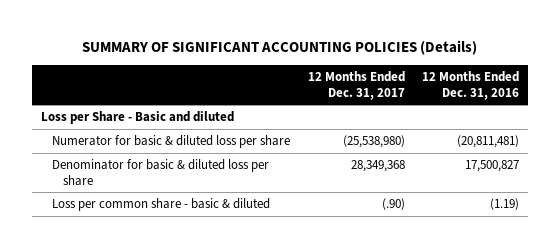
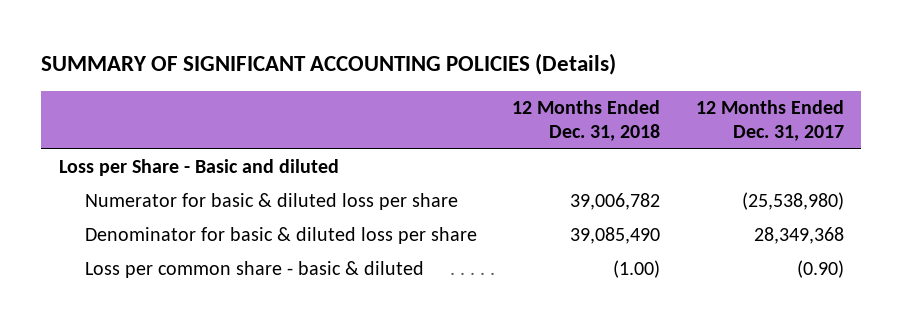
[422,71,520,100] 12 Months Ended Dec. 31, 2016 -> none
none -> [512,99,661,142] 12 Months Ended Dec. 31, 2018
[381,198,405,211] (.90) -> [796,260,844,279] (0.90)

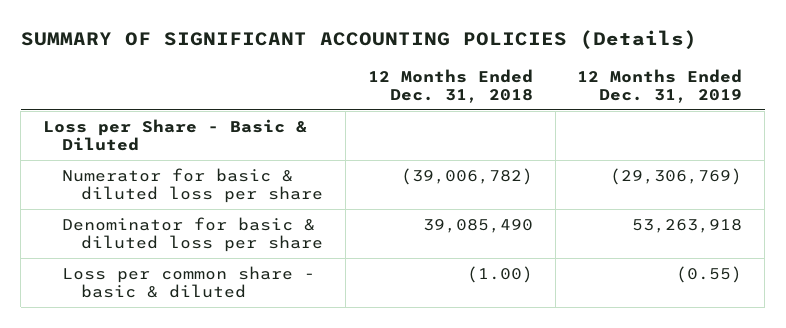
[695,99,844,142] 12 Months Ended Dec. 31, 2017 -> none
none -> [577,68,743,104] 12 Months Ended Dec. 31, 2019
[58,159,339,177] Loss per Share - Basic and diluted -> [43,118,308,152] Loss per Share - Basic & Diluted
[570,193,661,211] 39,006,782 -> [400,167,533,185] (39,006,782)

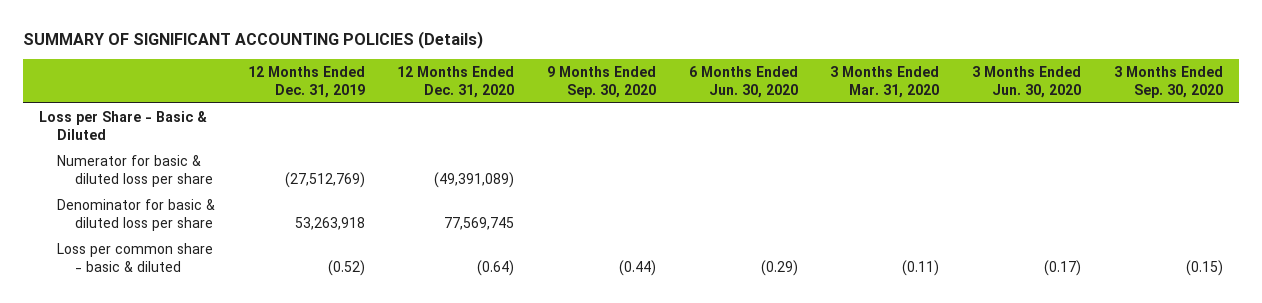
[367,68,533,104] 12 Months Ended Dec. 31, 2018 -> none
none -> [397,65,515,98] 12 Months Ended Dec. 31, 2020
none -> [547,65,657,98] 9 Months Ended Sep. 30, 2020
none -> [688,65,798,98] 6 Months Ended Jun. 30, 2020
none -> [830,65,940,98] 3 Months Ended Mar. 31, 2020
none -> [972,65,1082,98] 3 Months Ended Jun. 30, 2020
none -> [1113,65,1223,98] 3 Months Ended Sep. 30, 2020
[610,167,743,185] (29,306,769) -> [284,171,365,188] (27,512,769)
[676,265,743,283] (0.55) -> [327,259,365,276] (0.52)

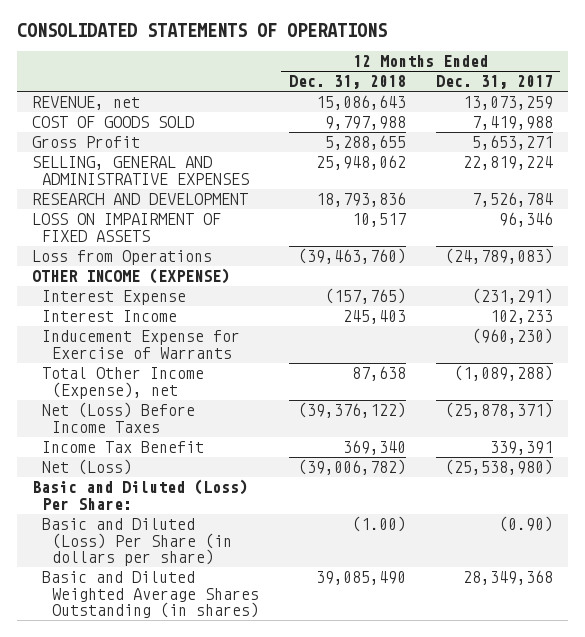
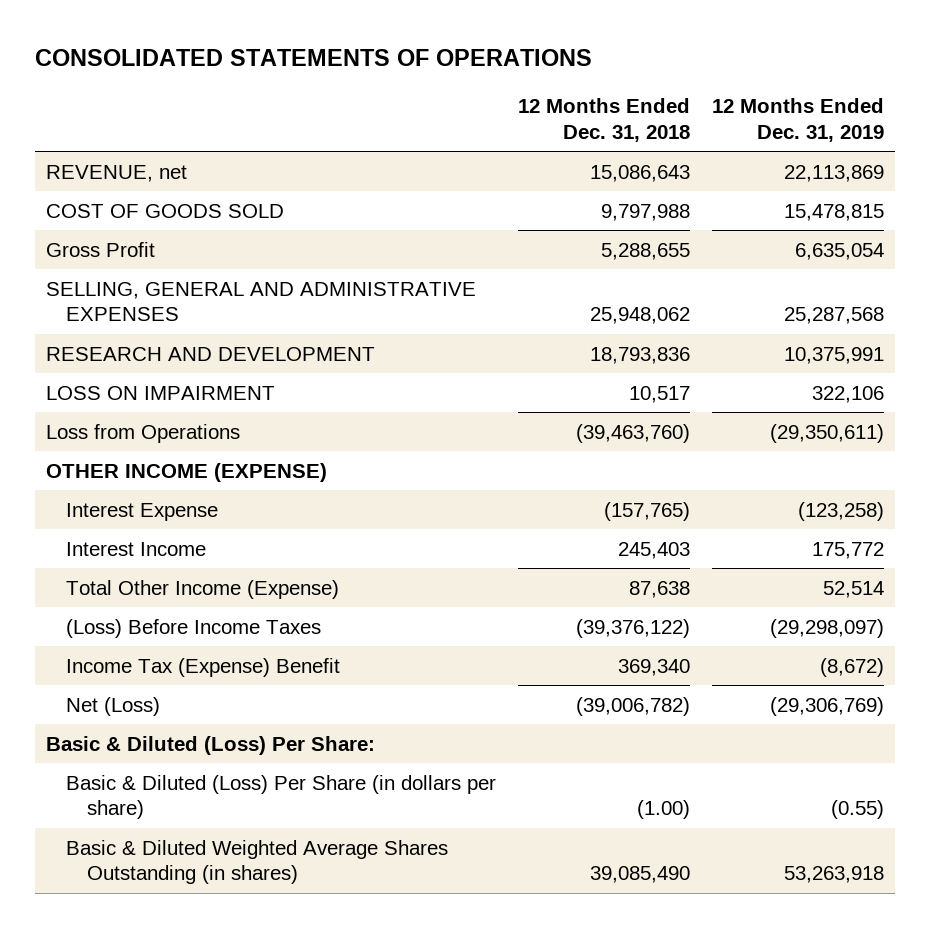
[435,75,553,90] Dec. 31, 2017 -> none
none -> [712,98,885,142] 12 Months Ended Dec. 31, 2019
[31,213,221,242] LOSS ON IMPAIRMENT OF FIXED ASSETS -> [45,385,275,400] LOSS ON IMPAIRMENT
[41,330,240,359] Inducement Expense for Exercise of Warrants -> none
[41,367,204,399] Total Other Income (Expense), net -> [66,579,340,599] Total Other Income (Expense)
[41,402,195,433] Net (Loss) Before Income Taxes -> [66,618,322,638] (Loss) Before Income Taxes
[41,441,204,454] Income Tax Benefit -> [66,657,341,677] Income Tax (Expense) Benefit
[31,479,248,510] Basic and Diluted (Loss) Per Share: -> [45,735,375,755] Basic & Diluted (Loss) Per Share:
[41,518,232,567] Basic and Diluted (Loss) Per Share (in dollars per share) -> [66,774,497,820] Basic & Diluted (Loss) Per Share (in dollars per share)
[41,571,259,619] Basic and Diluted Weighted Average Shares Outstanding (in shares) -> [66,839,449,885] Basic & Diluted Weighted Average Shares Outstanding (in shares)

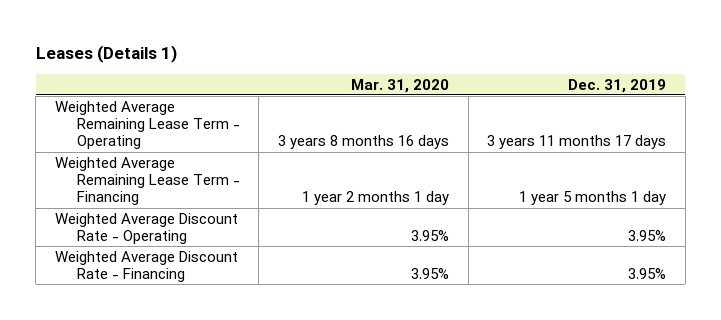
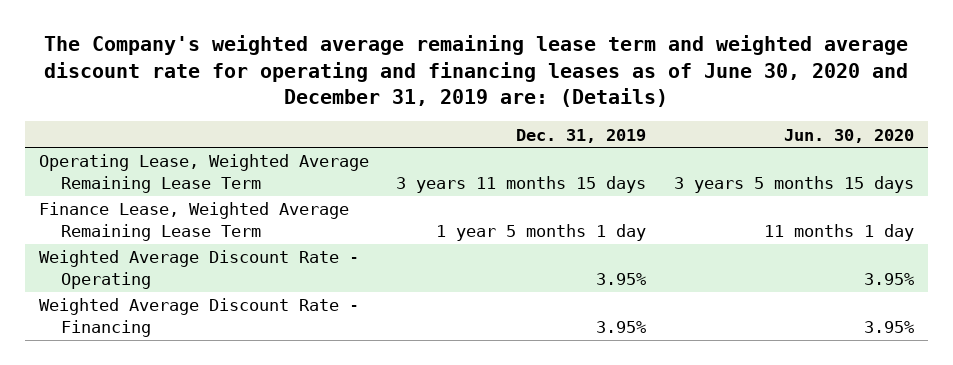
[35,44,177,63] Leases (Details 1) -> [44,35,909,108] The Company's weighted average remaining lease term and weighted average discount rate for operating and financing leases as of June 30, 2020 and December 31, 2019 are: (Details)
[350,78,449,93] Mar. 31, 2020 -> none
none -> [784,128,915,143] Jun. 30, 2020
[55,100,240,150] Weighted Average Remaining Lease Term - Operating -> [38,154,369,193] Operating Lease, Weighted Average Remaining Lease Term
[487,135,667,150] 3 years 11 months 17 days -> [396,175,647,193] 3 years 11 months 15 days
[55,156,240,206] Weighted Average Remaining Lease Term - Financing -> [38,202,349,241] Finance Lease, Weighted Average Remaining Lease Term

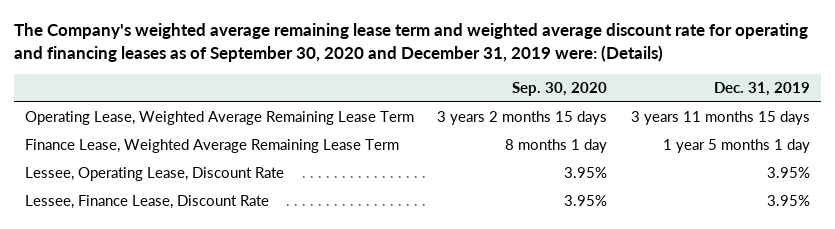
[44,35,909,108] The Company's weighted average remaining lease term and weighted average discount rate for operating and financing leases as of June 30, 2020 and December 31, 2019 are: (Details) -> [13,23,808,62] The Company's weighted average remaining lease term and weighted average discount rate for operating and financing leases as of September 30, 2020 and December 31, 2019 were: (Details)
[784,128,915,143] Jun. 30, 2020 -> none
none -> [512,81,608,96] Sep. 30, 2020
[38,250,359,289] Weighted Average Discount Rate - Operating -> [25,167,285,182] Lessee, Operating Lease, Discount Rate
[38,298,359,337] Weighted Average Discount Rate - Financing -> [25,195,270,210] Lessee, Finance Lease, Discount Rate

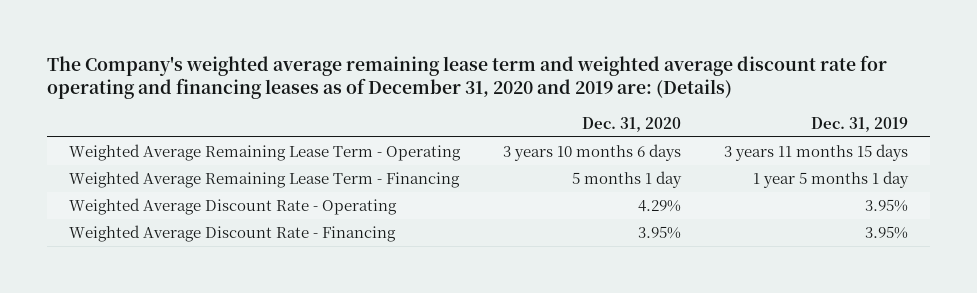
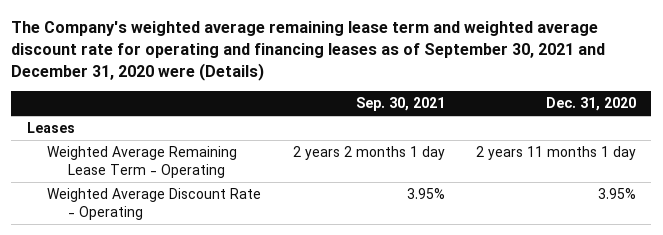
[47,54,888,100] The Company's weighted average remaining lease term and weighted average discount rate for operating and financing leases as of December 31, 2020 and 2019 are: (Details) -> [11,21,606,82] The Company's weighted average remaining lease term and weighted average discount rate for operating and financing leases as of September 30, 2021 and December 31, 2020 were (Details)
[811,116,909,132] Dec. 31, 2019 -> none
none -> [355,97,445,112] Sep. 30, 2021
[68,171,460,189] Weighted Average Remaining Lease Term - Financing -> none
[68,225,396,243] Weighted Average Discount Rate - Financing -> none
none -> [26,122,75,134] Leases
[503,144,682,162] 3 years 10 months 6 days -> [475,146,636,161] 2 years 11 months 1 day
[638,200,682,213] 4.29% -> [597,188,636,200] 3.95%

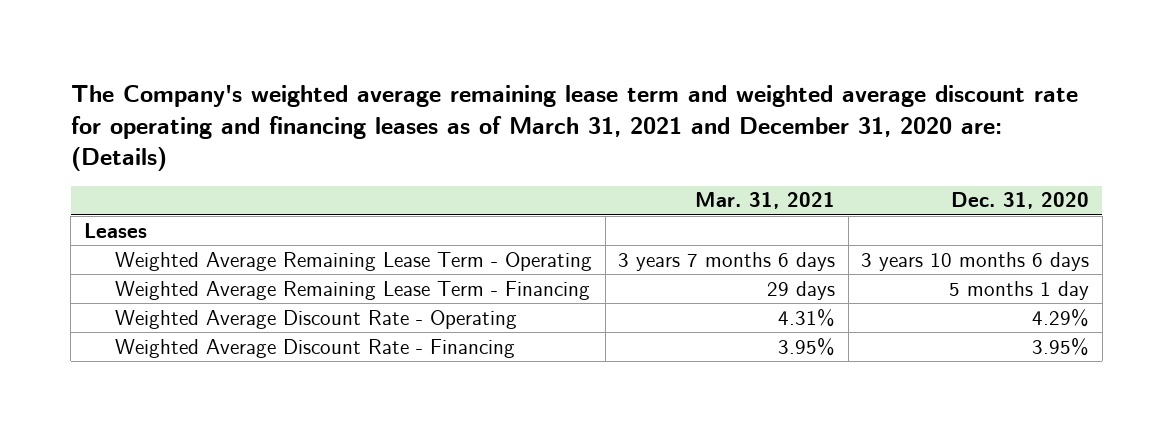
[11,21,606,82] The Company's weighted average remaining lease term and weighted average discount rate for operating and financing leases as of September 30, 2021 and December 31, 2020 were (Details) -> [70,85,1078,172] The Company's weighted average remaining lease term and weighted average discount rate for operating and financing leases as of March 31, 2021 and December 31, 2020 are: (Details)
[355,97,445,112] Sep. 30, 2021 -> none
none -> [695,192,836,210] Mar. 31, 2021
[475,146,636,161] 2 years 11 months 1 day -> [861,251,1090,271] 3 years 10 months 6 days
none -> [115,280,591,300] Weighted Average Remaining Lease Term - Financing
[597,188,636,200] 3.95% -> [1032,308,1090,327] 4.29%
none -> [115,338,516,358] Weighted Average Discount Rate - Financing

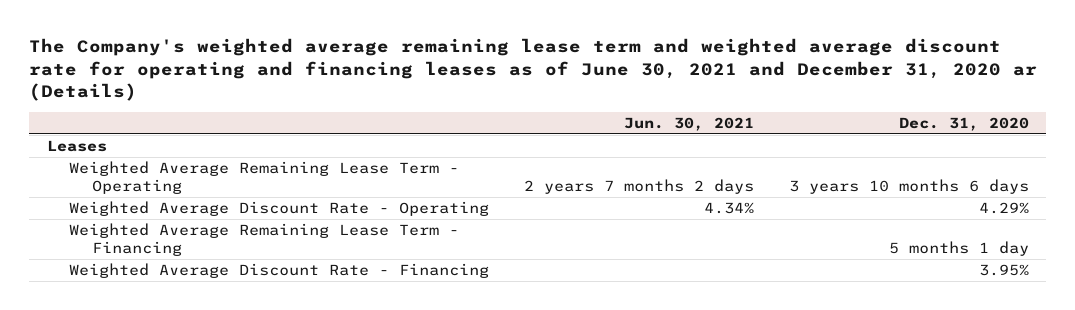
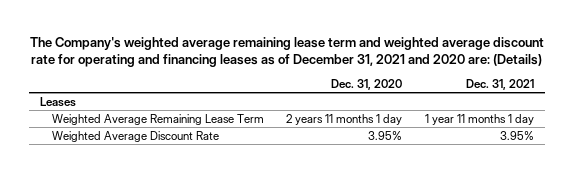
[29,38,1038,102] The Company's weighted average remaining lease term and weighted average discount rate for operating and financing leases as of June 30, 2021 and December 31, 2020 ar (Details) -> [29,36,544,68] The Company's weighted average remaining lease term and weighted average discount rate for operating and financing leases as of December 31, 2021 and 2020 are: (Details)
[623,116,754,131] Jun. 30, 2021 -> none
none -> [465,79,534,91] Dec. 31, 2021
[69,223,460,256] Weighted Average Remaining Lease Term - Financing -> none
[69,263,490,279] Weighted Average Discount Rate - Financing -> none
[69,161,460,194] Weighted Average Remaining Lease Term - Operating -> [51,113,264,125] Weighted Average Remaining Lease Term
[788,178,1029,194] 3 years 10 months 6 days -> [286,113,403,125] 2 years 11 months 1 day
[69,201,490,217] Weighted Average Discount Rate - Operating -> [51,130,219,142] Weighted Average Discount Rate
[978,202,1029,215] 4.29% -> [368,130,403,140] 3.95%

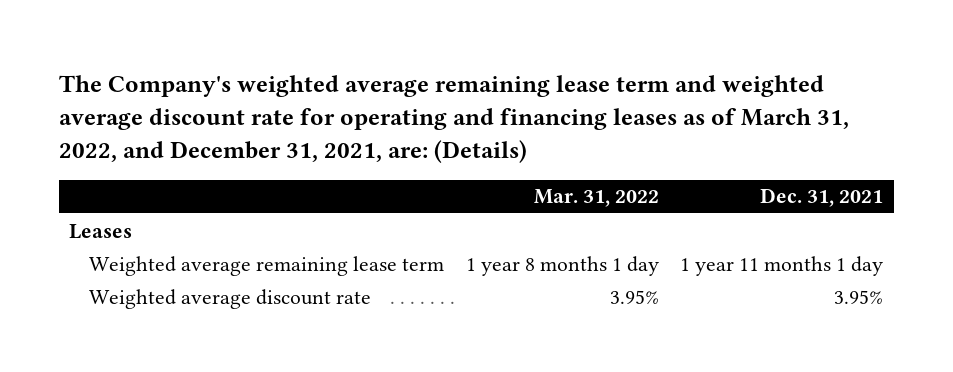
[29,36,544,68] The Company's weighted average remaining lease term and weighted average discount rate for operating and financing leases as of December 31, 2021 and 2020 are: (Details) -> [58,74,849,164] The Company's weighted average remaining lease term and weighted average discount rate for operating and financing leases as of March 31, 2022, and December 31, 2021, are: (Details)
[331,79,403,91] Dec. 31, 2020 -> none
none -> [533,189,659,208] Mar. 31, 2022
[51,113,264,125] Weighted Average Remaining Lease Term -> [89,255,445,276] Weighted average remaining lease term
[51,130,219,142] Weighted Average Discount Rate -> [89,288,372,309] Weighted average discount rate

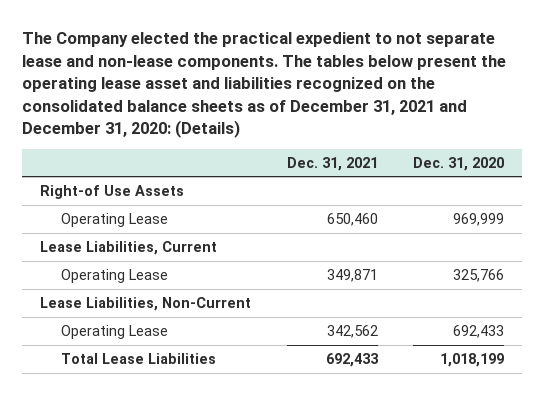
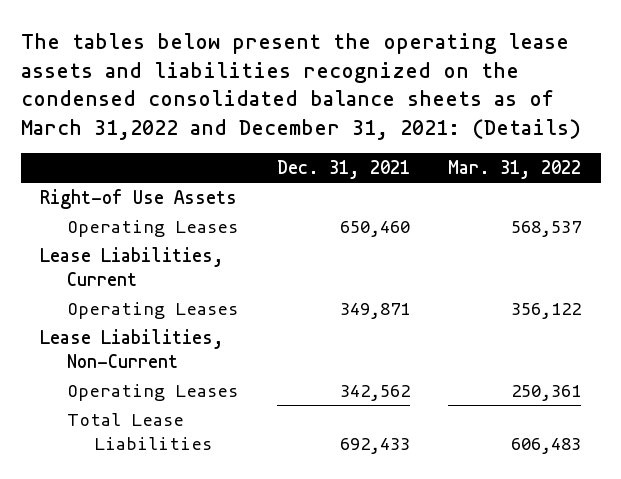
[21,32,506,139] The Company elected the practical expedient to not separate lease and non-lease components. The tables below present the operating lease asset and liabilities recognized on the consolidated balance sheets as of December 31, 2021 and December 31, 2020: (Details) -> [20,33,581,140] The tables below present the operating lease assets and liabilities recognized on the condensed consolidated balance sheets as of March 31,2022 and December 31, 2021: (Details)
[413,156,505,171] Dec. 31, 2020 -> none
none -> [448,159,582,179] Mar. 31, 2022
[61,212,169,227] Operating Lease -> [66,220,238,238] Operating Leases
[61,268,169,283] Operating Lease -> [66,302,238,320] Operating Leases
[61,324,169,339] Operating Lease -> [66,384,238,402] Operating Leases

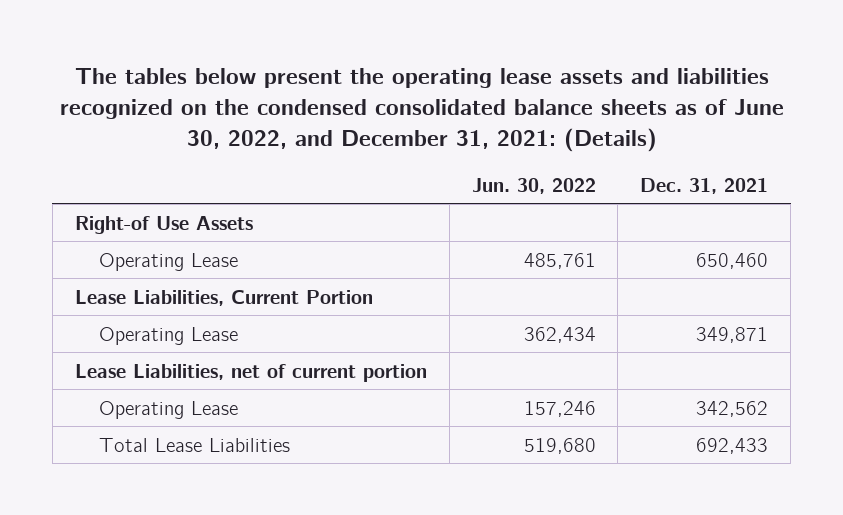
[20,33,581,140] The tables below present the operating lease assets and liabilities recognized on the condensed consolidated balance sheets as of March 31,2022 and December 31, 2021: (Details) -> [59,67,784,153] The tables below present the operating lease assets and liabilities recognized on the condensed consolidated balance sheets as of June 30, 2022, and December 31, 2021: (Details)
[448,159,582,179] Mar. 31, 2022 -> none
none -> [471,177,596,194] Jun. 30, 2022
[66,220,238,238] Operating Leases -> [98,252,238,271] Operating Lease
[40,247,225,286] Lease Liabilities, Current -> [74,289,373,306] Lease Liabilities, Current Portion
[66,302,238,320] Operating Leases -> [98,326,238,345] Operating Lease
[40,329,225,368] Lease Liabilities, Non-Current -> [74,363,427,382] Lease Liabilities, net of current portion
[66,384,238,402] Operating Leases -> [98,400,238,419] Operating Lease

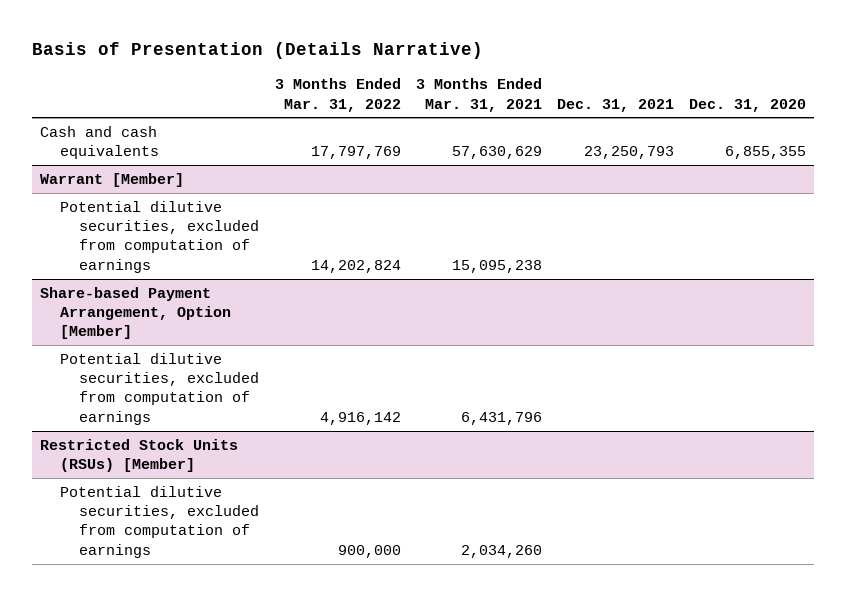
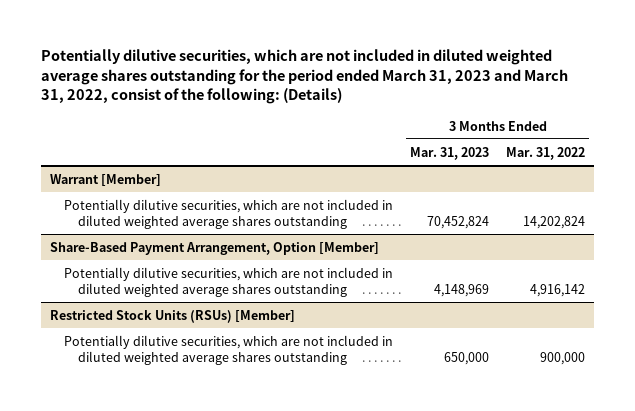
[32,42,484,60] Basis of Presentation (Details Narrative) -> [41,48,569,105] Potentially dilutive securities, which are not included in diluted weighted average shares outstanding for the period ended March 31, 2023 and March 31, 2022, consist of the following: (Details)
[415,78,542,112] 3 Months Ended Mar. 31, 2021 -> none
[556,98,674,112] Dec. 31, 2021 -> none
[689,98,807,112] Dec. 31, 2020 -> none
none -> [409,146,489,160] Mar. 31, 2023
[39,125,159,160] Cash and cash equivalents -> none
[59,200,260,273] Potential dilutive securities, excluded from computation of earnings -> [63,198,393,229] Potentially dilutive securities, which are not included in diluted weighted average shares outstanding
[39,286,231,340] Share-based Payment Arrangement, Option [Member] -> [49,241,379,255] Share-Based Payment Arrangement, Option [Member]
[59,352,260,425] Potential dilutive securities, excluded from computation of earnings -> [63,266,393,297] Potentially dilutive securities, which are not included in diluted weighted average shares outstanding
[59,485,260,558] Potential dilutive securities, excluded from computation of earnings -> [63,334,393,365] Potentially dilutive securities, which are not included in diluted weighted average shares outstanding

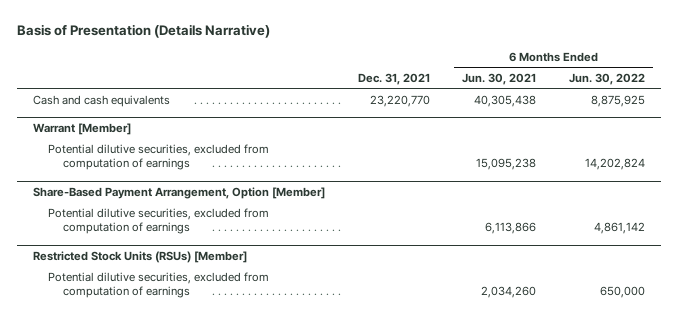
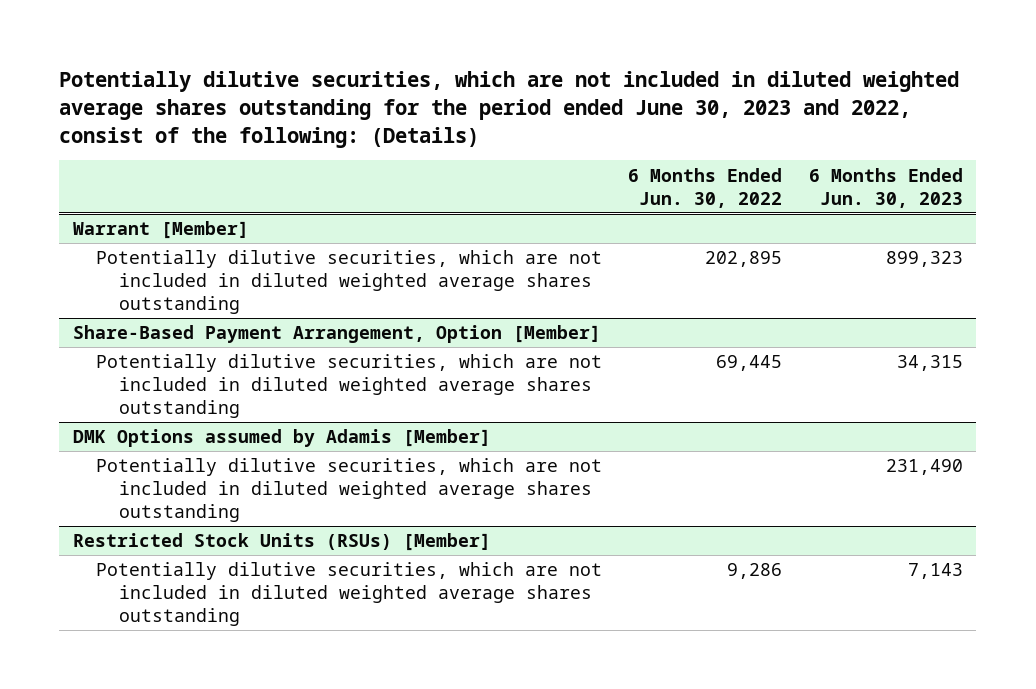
[16,23,270,38] Basis of Presentation (Details Narrative) -> [59,71,960,148] Potentially dilutive securities, which are not included in diluted weighted average shares outstanding for the period ended June 30, 2023 and 2022, consist of the following: (Details)
[357,72,430,85] Dec. 31, 2021 -> none
[462,72,537,85] Jun. 30, 2021 -> none
none -> [809,167,964,208] 6 Months Ended Jun. 30, 2023
[33,94,171,107] Cash and cash equivalents -> none
[48,143,270,171] Potential dilutive securities, excluded from computation of earnings -> none
none -> [95,250,602,315] Potentially dilutive securities, which are not included in diluted weighted average shares outstanding
[48,207,270,235] Potential dilutive securities, excluded from computation of earnings -> none
none -> [95,354,602,419] Potentially dilutive securities, which are not included in diluted weighted average shares outstanding
none -> [72,429,491,448] DMK Options assumed by Adamis [Member]
none -> [95,458,602,523] Potentially dilutive securities, which are not included in diluted weighted average shares outstanding
[48,271,270,299] Potential dilutive securities, excluded from computation of earnings -> none
none -> [95,562,602,627] Potentially dilutive securities, which are not included in diluted weighted average shares outstanding

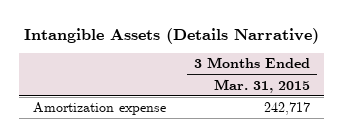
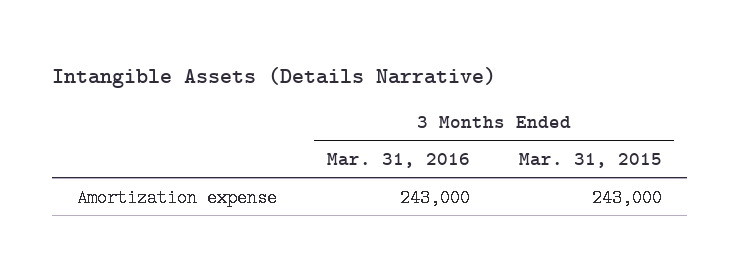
none -> [326,152,470,168] Mar. 31, 2016
[264,102,311,116] 242,717 -> [591,188,662,207] 243,000

